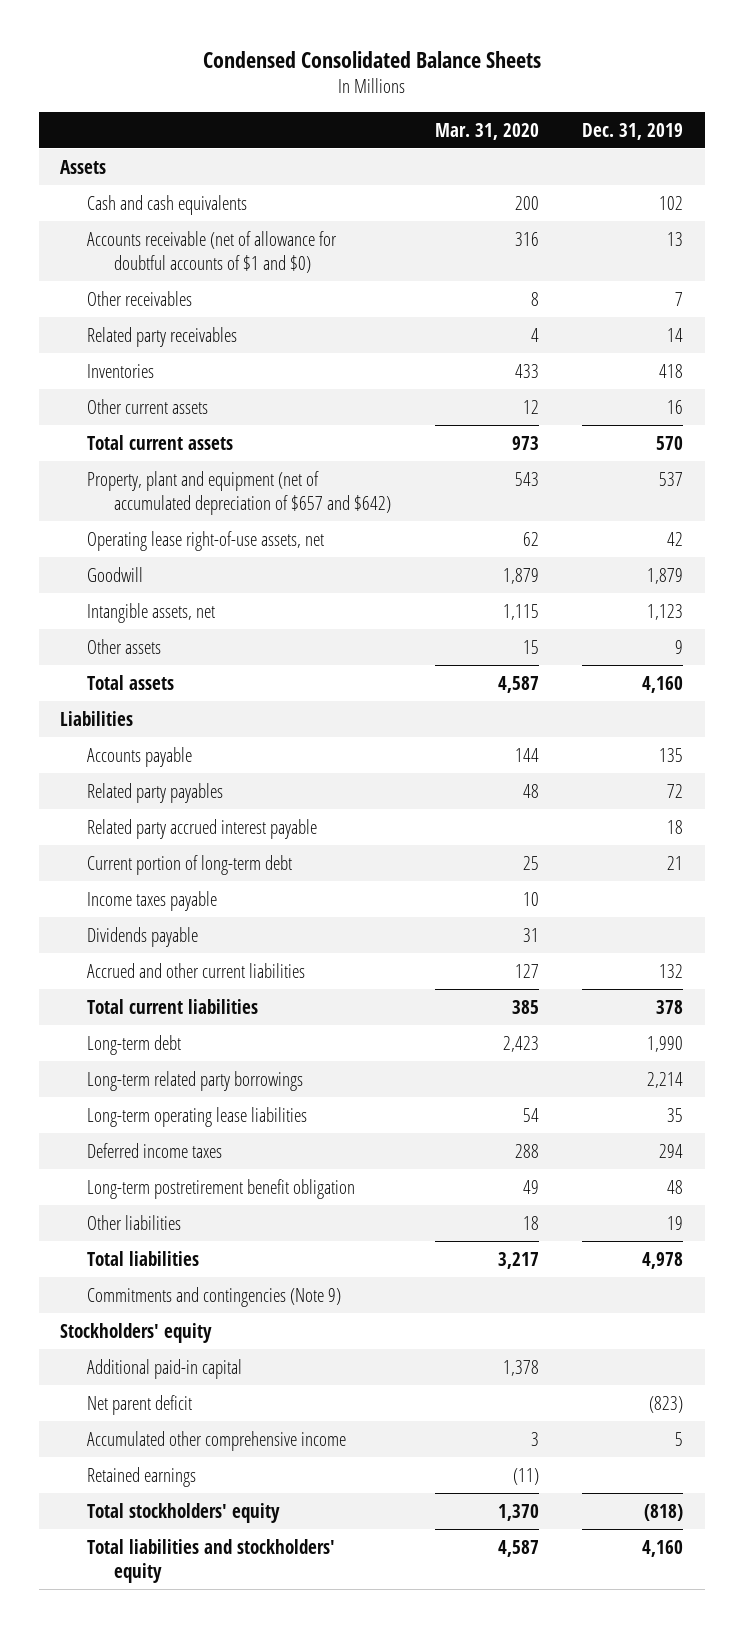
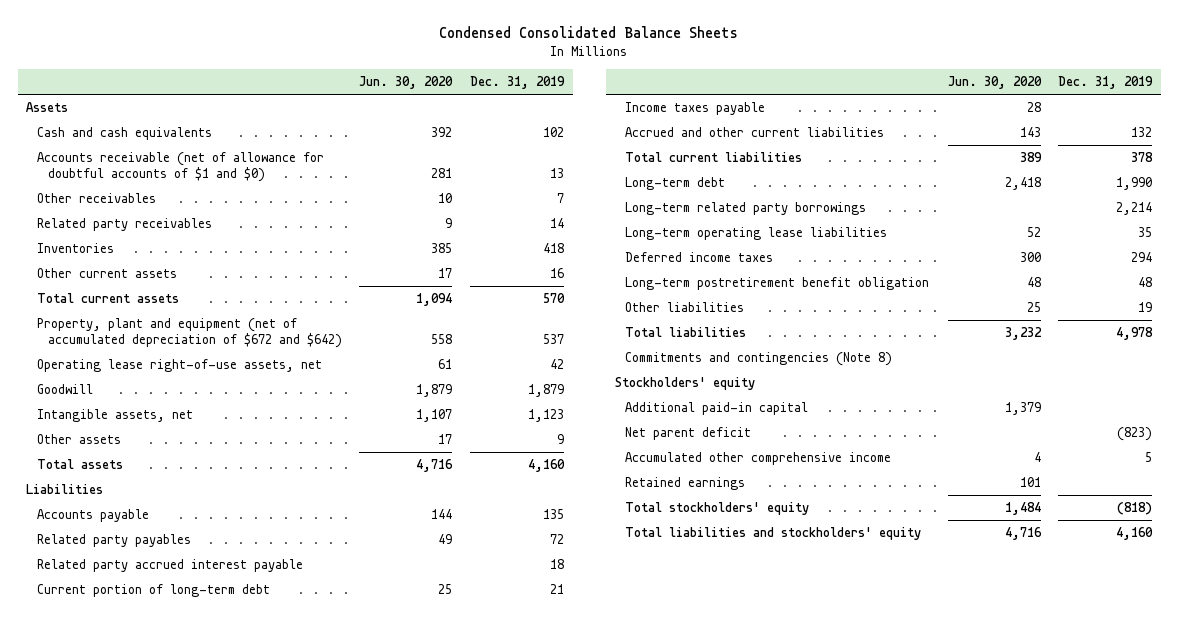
[434,122,539,140] Mar. 31, 2020 -> none
none -> [359,76,454,90] Jun. 30, 2020
[87,470,392,515] Property, plant and equipment (net of accumulated depreciation of $657 and $642) -> [36,318,342,348] Property, plant and equipment (net of accumulated depreciation of $672 and $642)
[87,926,199,947] Dividends payable -> none
[87,1286,342,1307] Commitments and contingencies (Note 9) -> [625,352,893,367] Commitments and contingencies (Note 8)

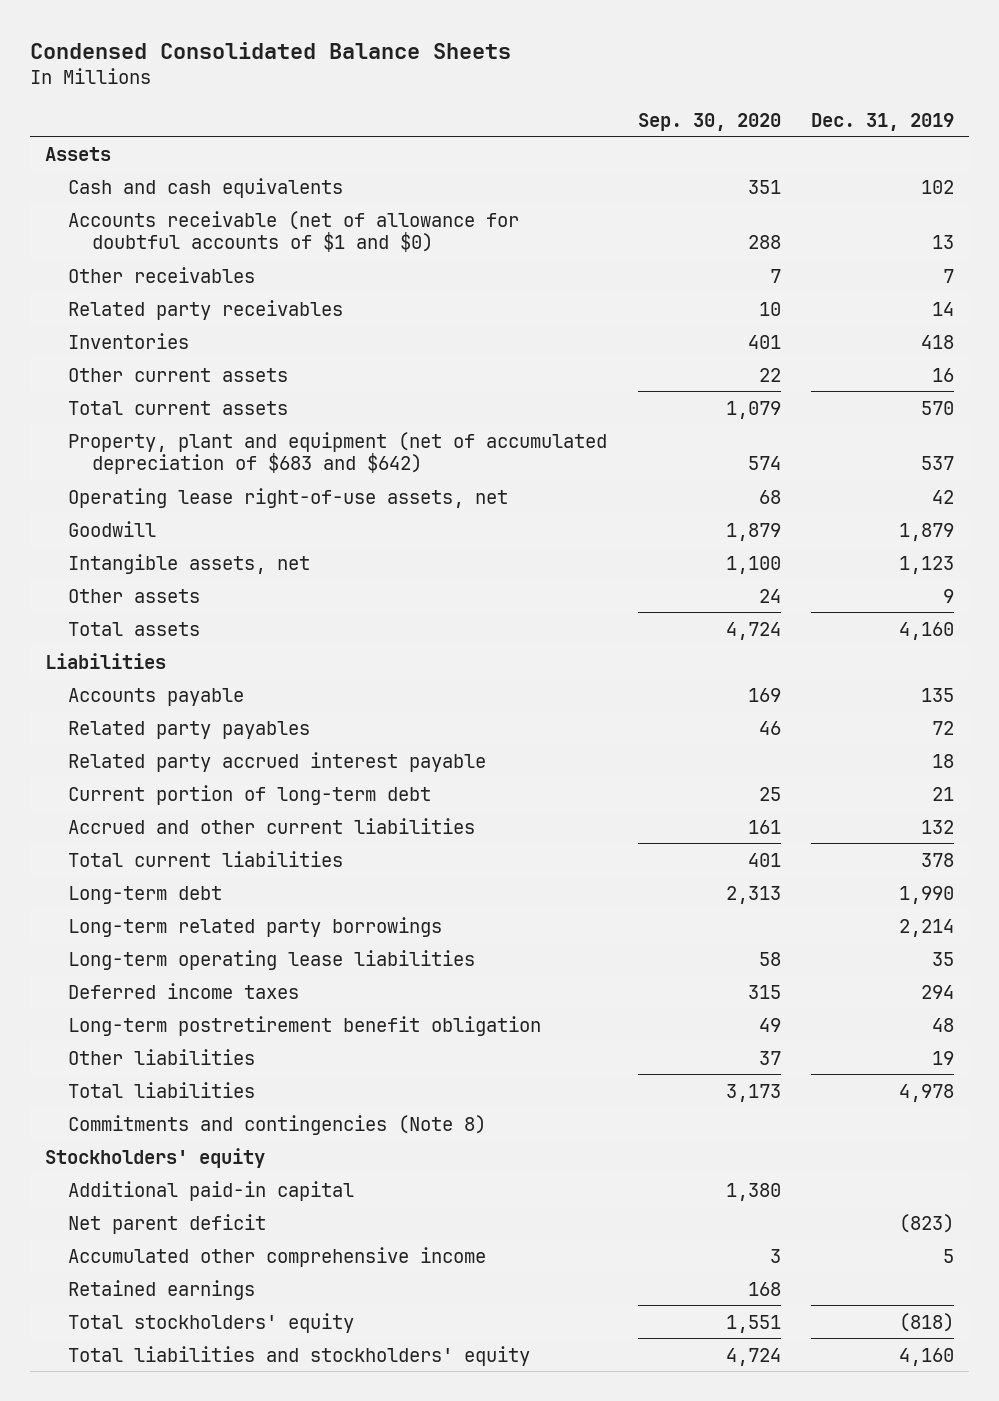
[359,76,454,90] Jun. 30, 2020 -> none
none -> [637,112,781,131] Sep. 30, 2020
[36,318,342,348] Property, plant and equipment (net of accumulated depreciation of $672 and $642) -> [68,431,608,475] Property, plant and equipment (net of accumulated depreciation of $683 and $642)
[625,102,766,116] Income taxes payable -> none

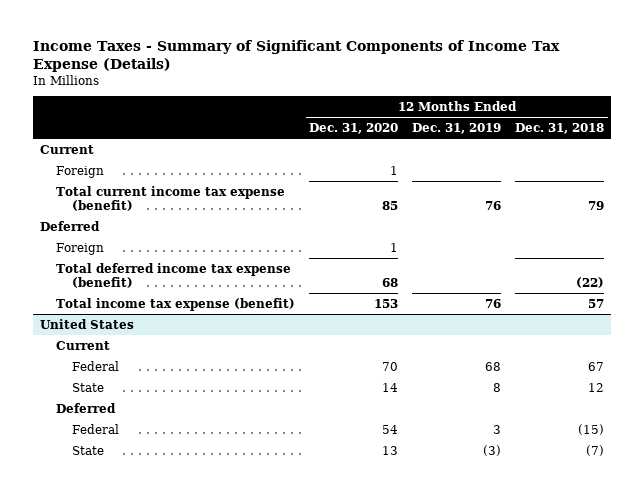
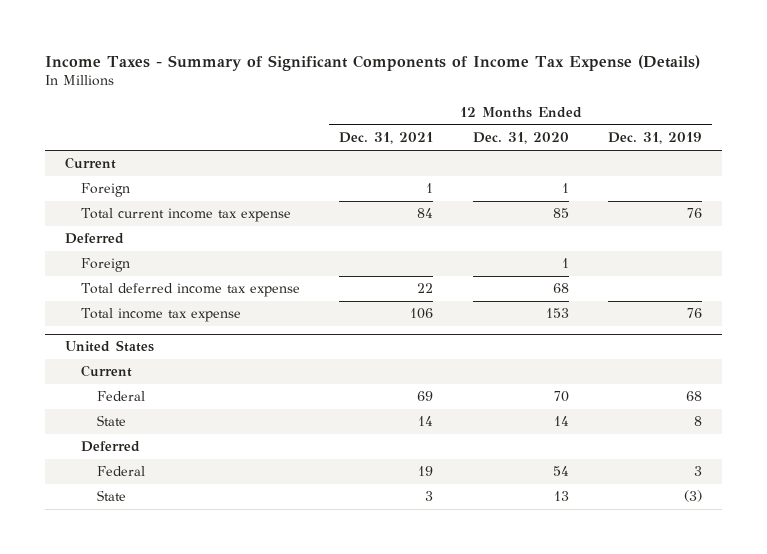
[515,122,605,134] Dec. 31, 2018 -> none
none -> [339,132,434,145] Dec. 31, 2021
[55,185,285,211] Total current income tax expense (benefit) -> [80,208,291,223] Total current income tax expense
[55,262,291,288] Total deferred income tax expense (benefit) -> [80,283,300,298] Total deferred income tax expense
[55,297,295,311] Total income tax expense (benefit) -> [80,308,241,323] Total income tax expense

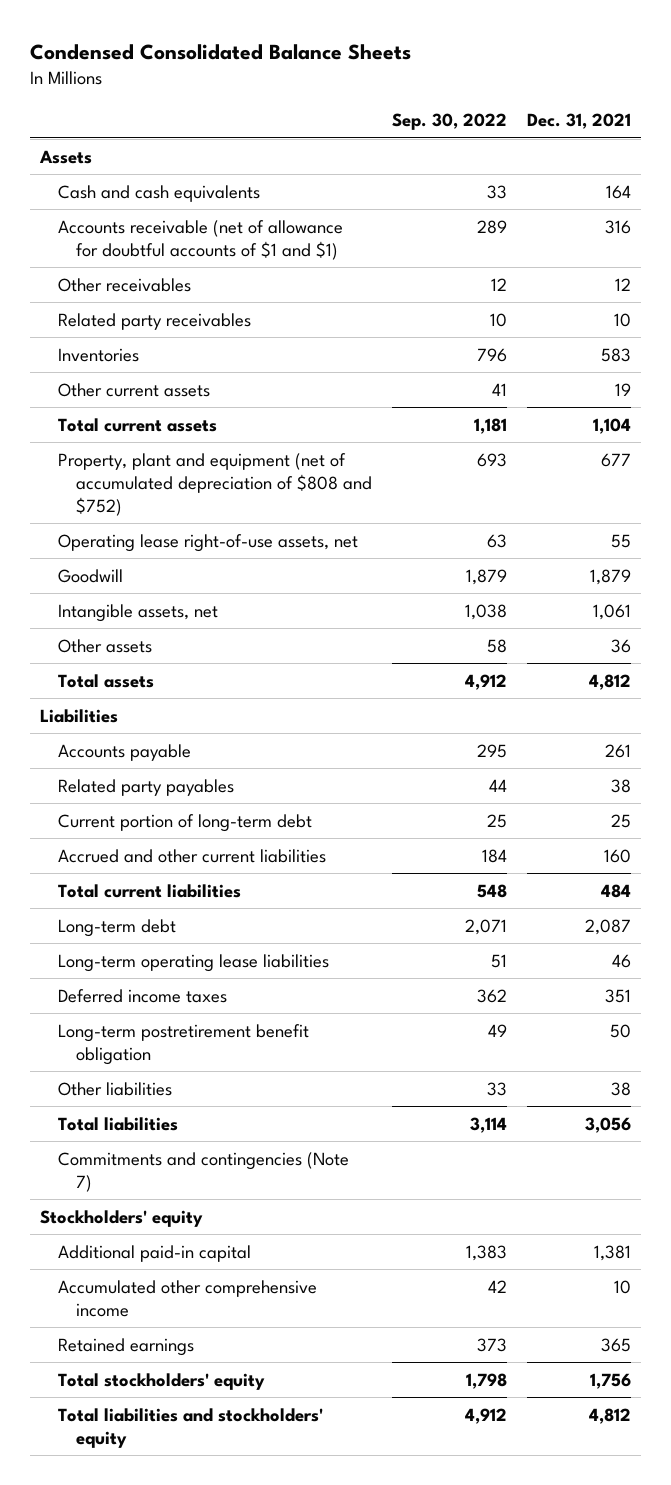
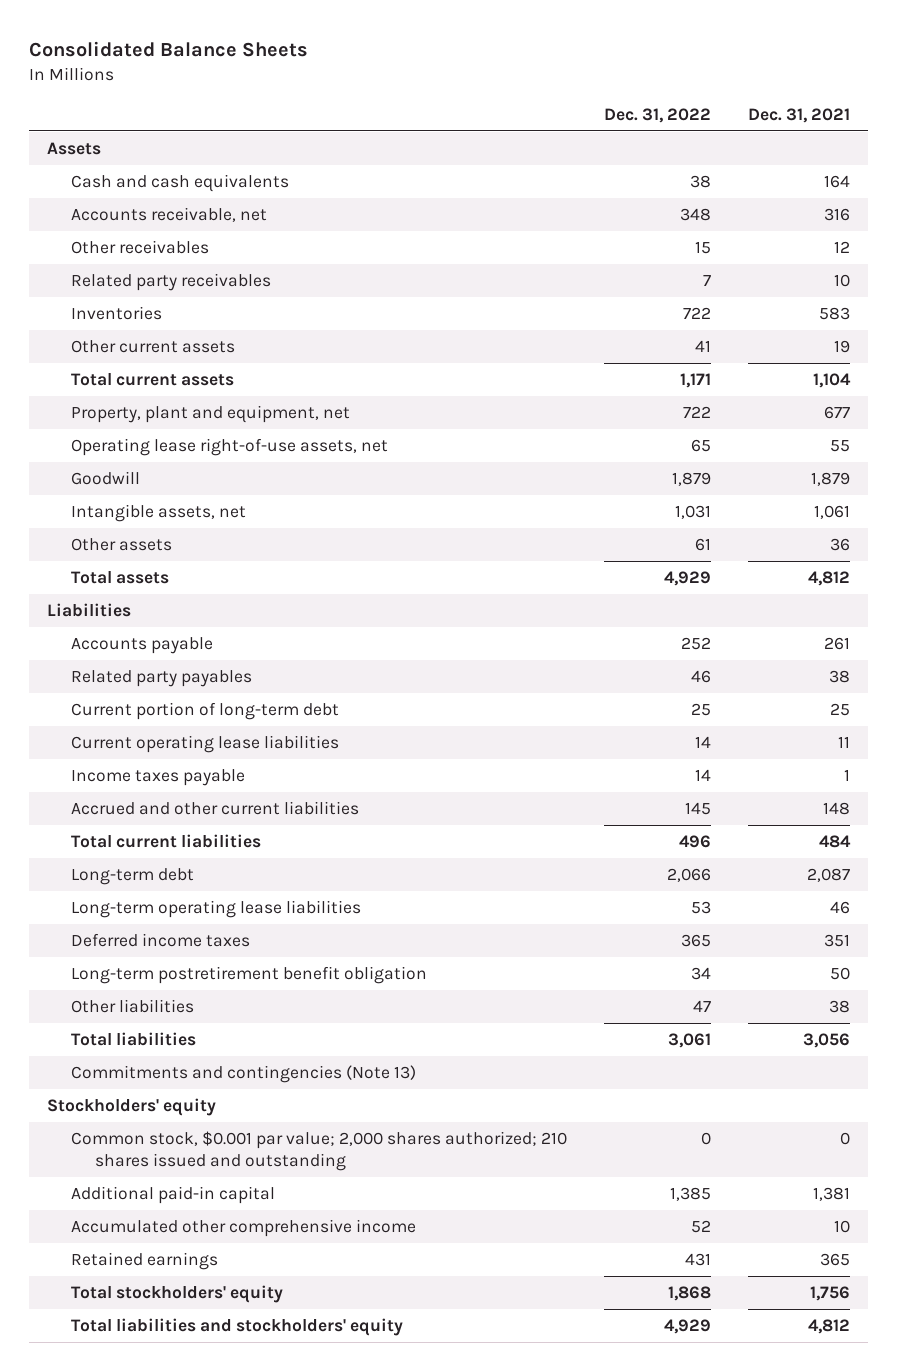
[30,43,412,60] Condensed Consolidated Balance Sheets -> [28,41,308,58] Consolidated Balance Sheets
[391,113,507,131] Sep. 30, 2022 -> none
none -> [603,107,711,123] Dec. 31, 2022
[58,219,344,260] Accounts receivable (net of allowance for doubtful accounts of $1 and $1) -> [70,207,267,223] Accounts receivable, net
[58,452,372,516] Property, plant and equipment (net of accumulated depreciation of $808 and $752) -> [70,405,350,424] Property, plant and equipment, net
none -> [70,735,339,754] Current operating lease liabilities
none -> [70,769,245,787] Income taxes payable
[604,848,632,863] 160 -> [822,802,850,816] 148
[58,1151,350,1192] Commitments and contingencies (Note 7) -> [70,1065,416,1084] Commitments and contingencies (Note 13)
none -> [70,1131,567,1171] Common stock, $0.001 par value; 2,000 shares authorized; 210 shares issued and outstanding

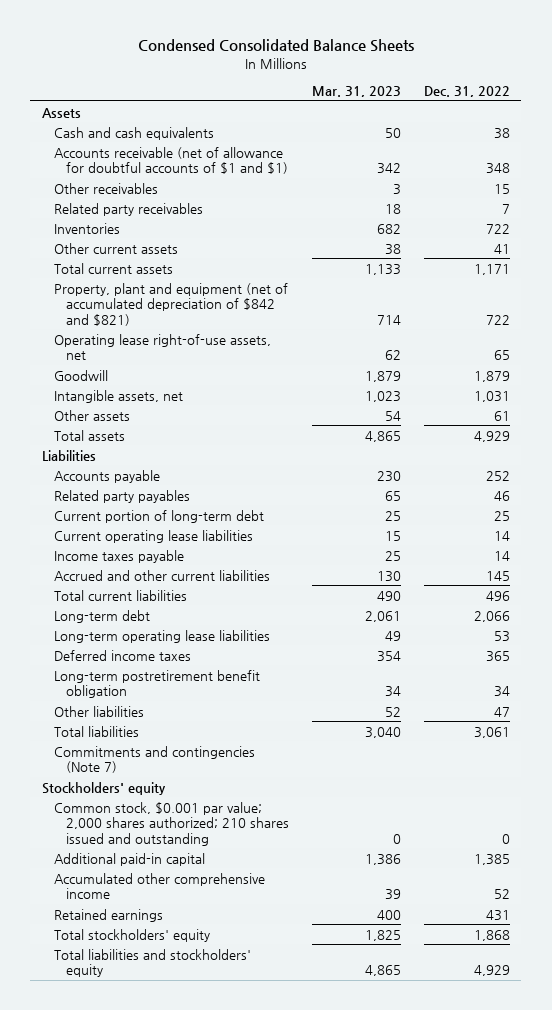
[28,41,308,58] Consolidated Balance Sheets -> [137,39,414,53] Condensed Consolidated Balance Sheets
[747,107,850,123] Dec. 31, 2021 -> none
none -> [311,86,401,98] Mar. 31, 2023
[70,207,267,223] Accounts receivable, net -> [53,146,288,175] Accounts receivable (net of allowance for doubtful accounts of $1 and $1)
[70,405,350,424] Property, plant and equipment, net -> [53,282,288,326] Property, plant and equipment (net of accumulated depreciation of $842 and $821)
[70,1065,416,1084] Commitments and contingencies (Note 13) -> [53,745,255,774] Commitments and contingencies (Note 7)

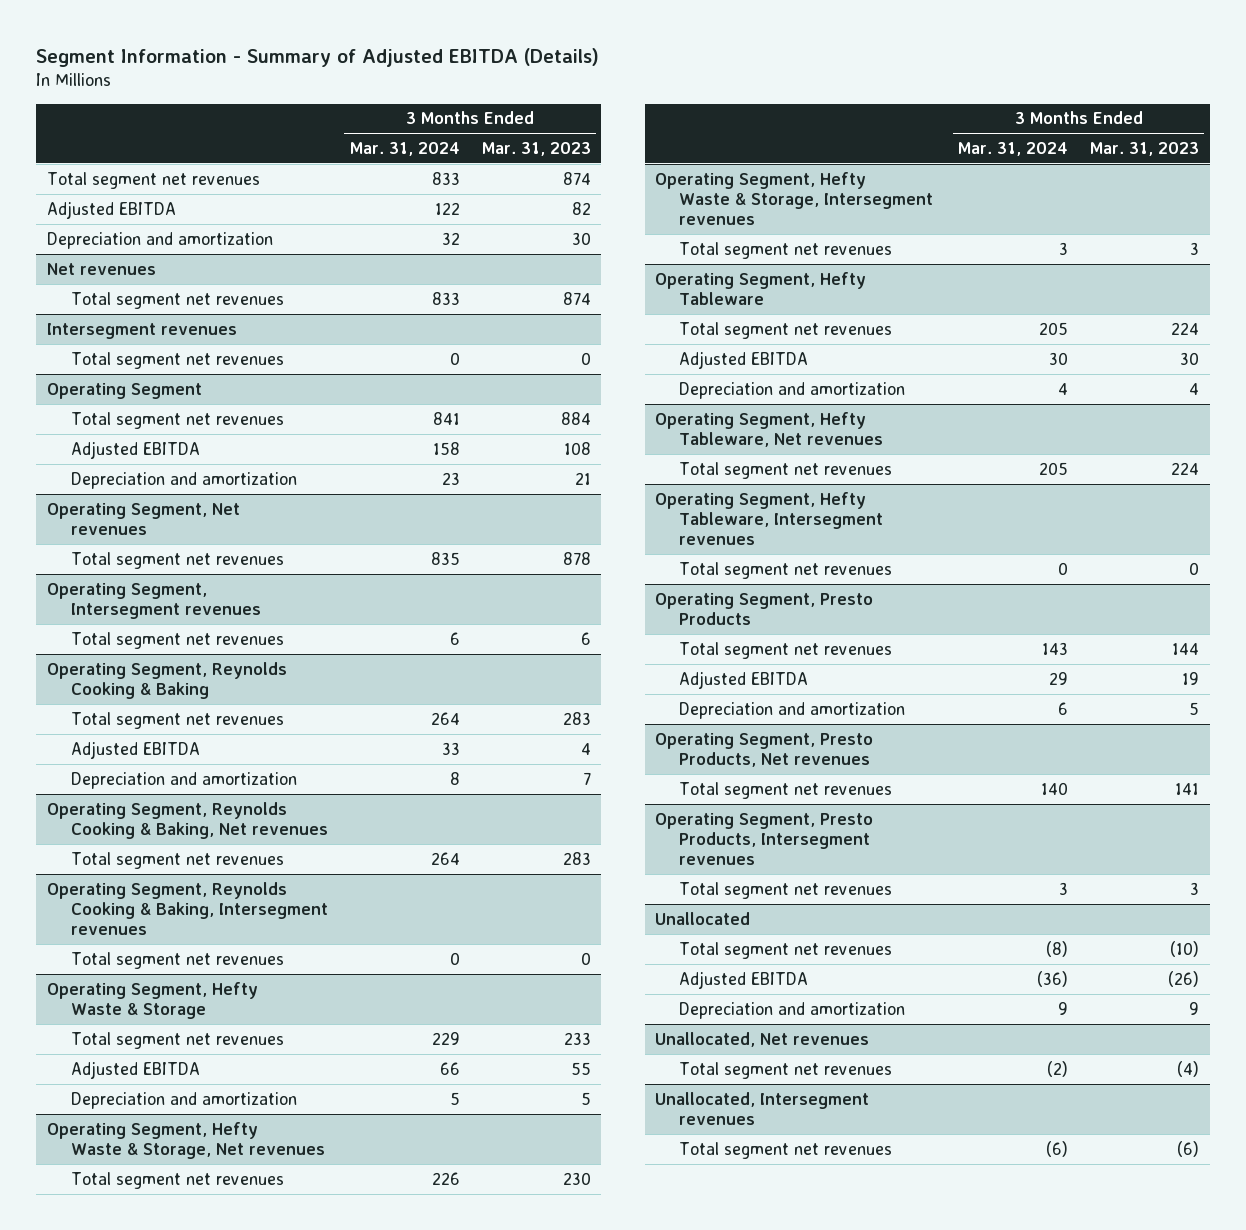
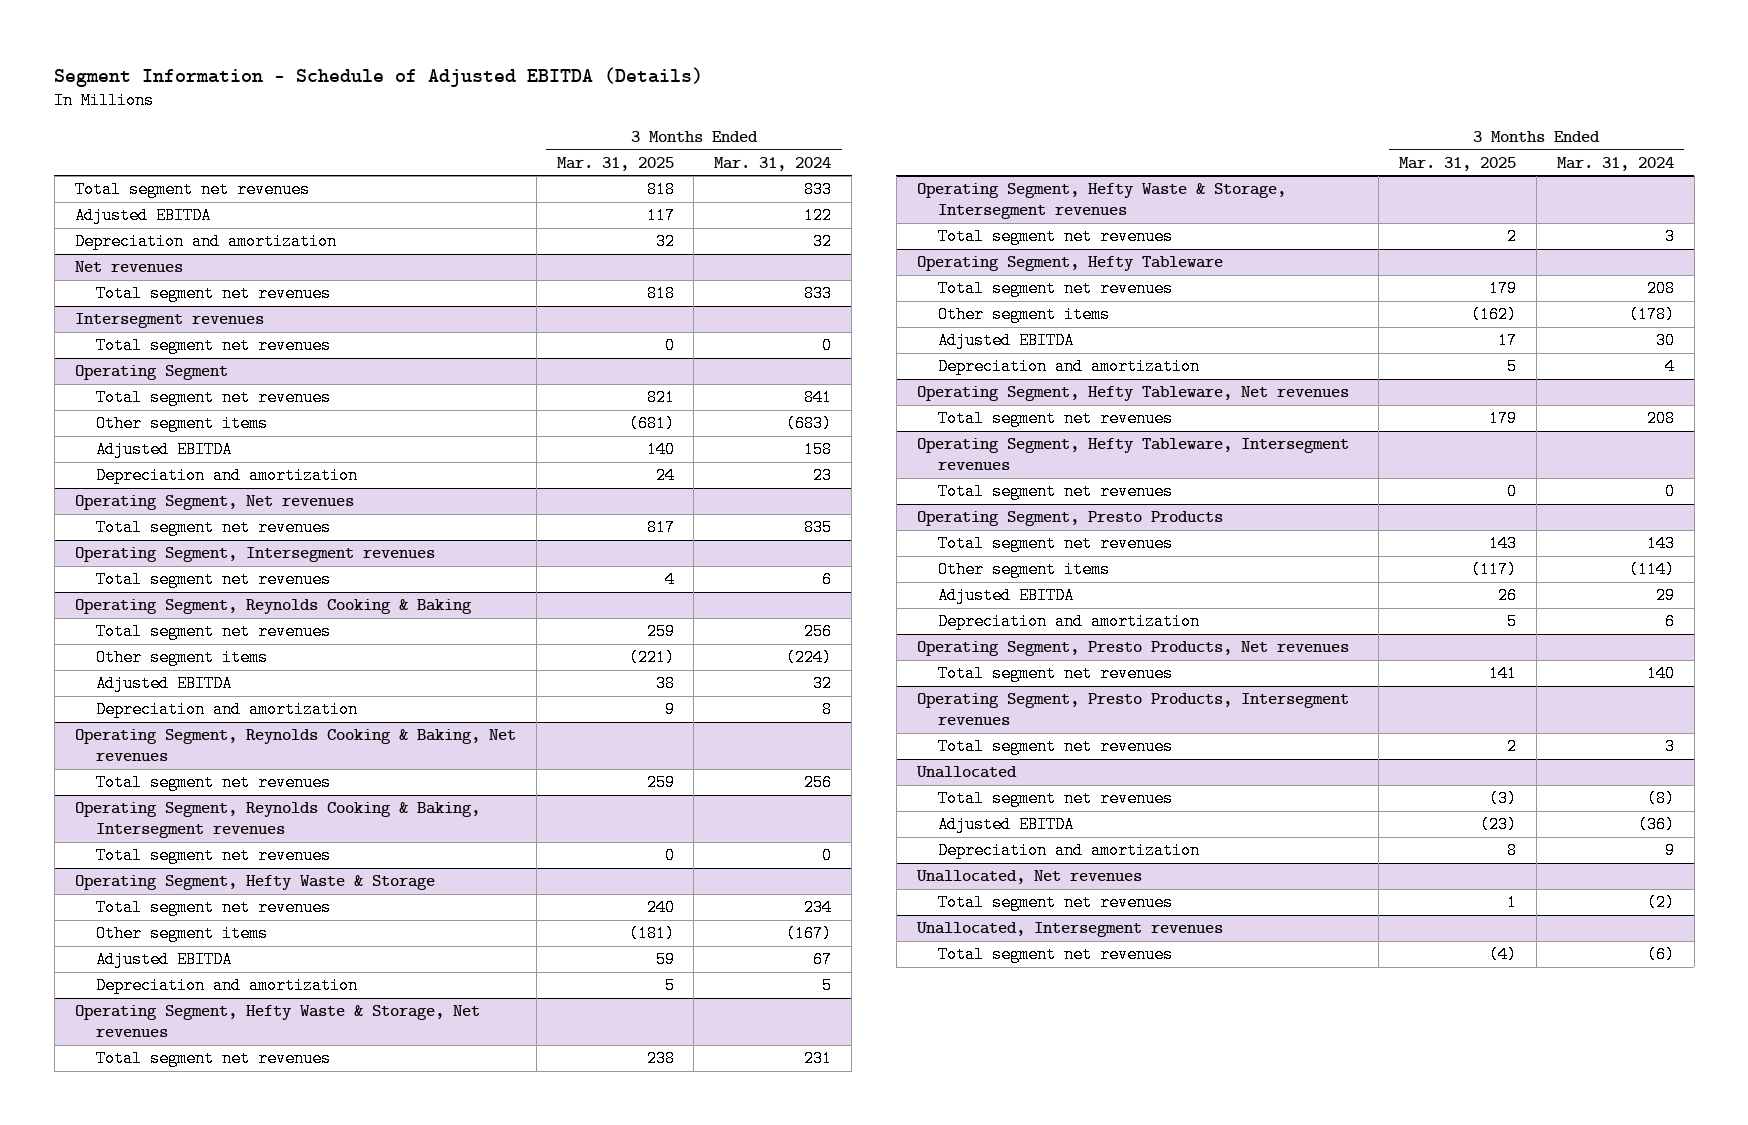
[36,48,600,68] Segment Information - Summary of Adjusted EBITDA (Details) -> [54,66,704,87] Segment Information - Schedule of Adjusted EBITDA (Details)
[481,142,591,157] Mar. 31, 2023 -> none
none -> [556,156,674,171] Mar. 31, 2025
none -> [96,415,269,433] Other segment items
[430,711,460,725] 264 -> [804,623,833,641] 256
none -> [96,649,269,667] Other segment items
[441,741,460,755] 33 -> [813,675,833,693] 32
[430,851,460,865] 264 -> [804,774,833,792] 256
[431,1031,460,1045] 229 -> [804,899,833,917] 234
none -> [96,925,269,943] Other segment items
[439,1061,460,1075] 66 -> [813,951,833,969] 67
[431,1171,460,1185] 226 -> [804,1050,833,1068] 231
[1039,321,1069,335] 205 -> [1646,280,1675,298] 208
none -> [938,306,1111,324] Other segment items
[1039,461,1069,475] 205 -> [1646,410,1675,428] 208
none -> [938,561,1111,579] Other segment items

